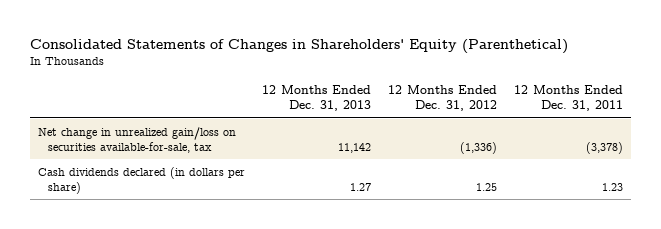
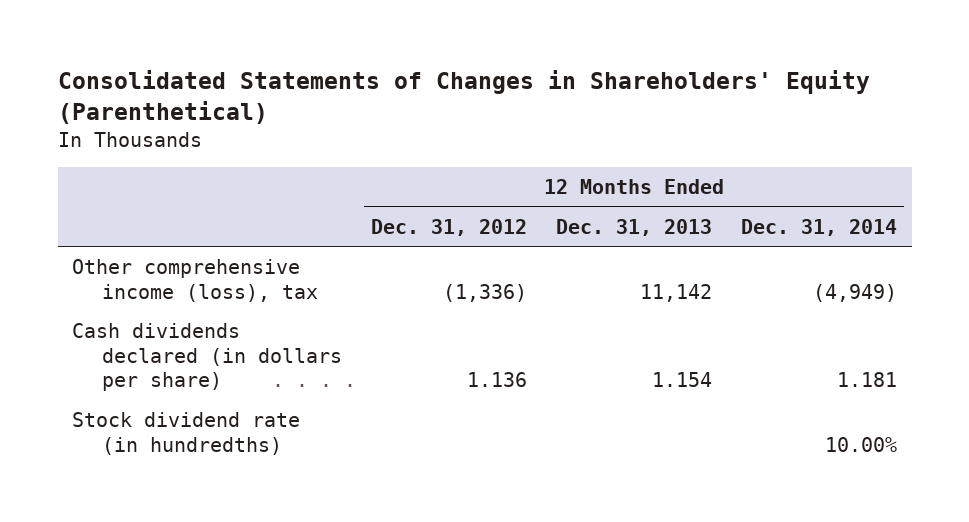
[513,84,623,112] 12 Months Ended Dec. 31, 2011 -> none
none -> [740,219,897,237] Dec. 31, 2014
[38,126,237,154] Net change in unrealized gain/loss on securities available-for-sale, tax -> [72,259,318,302] Other comprehensive income (loss), tax
[350,183,372,192] 1.27 -> [651,372,712,388] 1.154
[476,183,498,192] 1.25 -> [466,372,527,388] 1.136
none -> [72,412,301,455] Stock dividend rate (in hundredths)

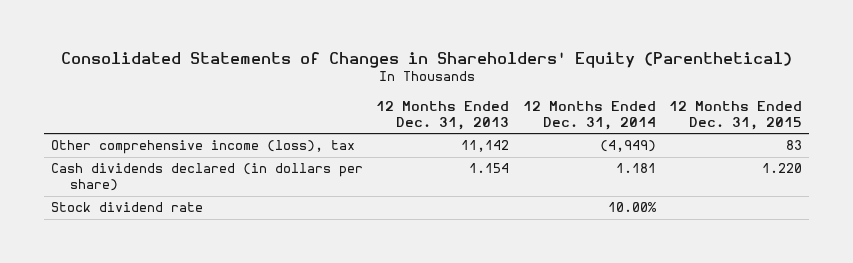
[370,219,527,237] Dec. 31, 2012 -> none
none -> [669,100,803,130] 12 Months Ended Dec. 31, 2015
[72,412,301,455] Stock dividend rate (in hundredths) -> [50,202,203,213] Stock dividend rate

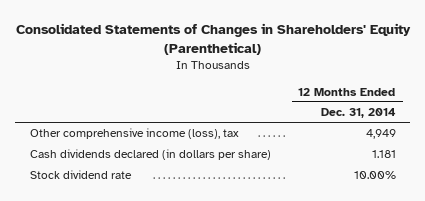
[376,100,510,130] 12 Months Ended Dec. 31, 2013 -> none
[669,100,803,130] 12 Months Ended Dec. 31, 2015 -> none
[599,140,656,153] (4,949) -> [365,129,396,140] 4,949

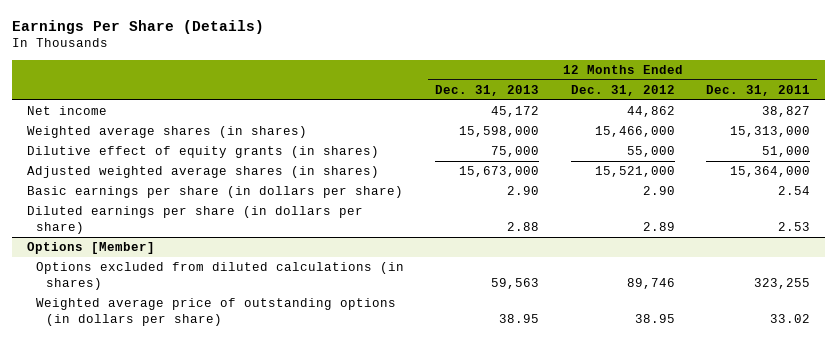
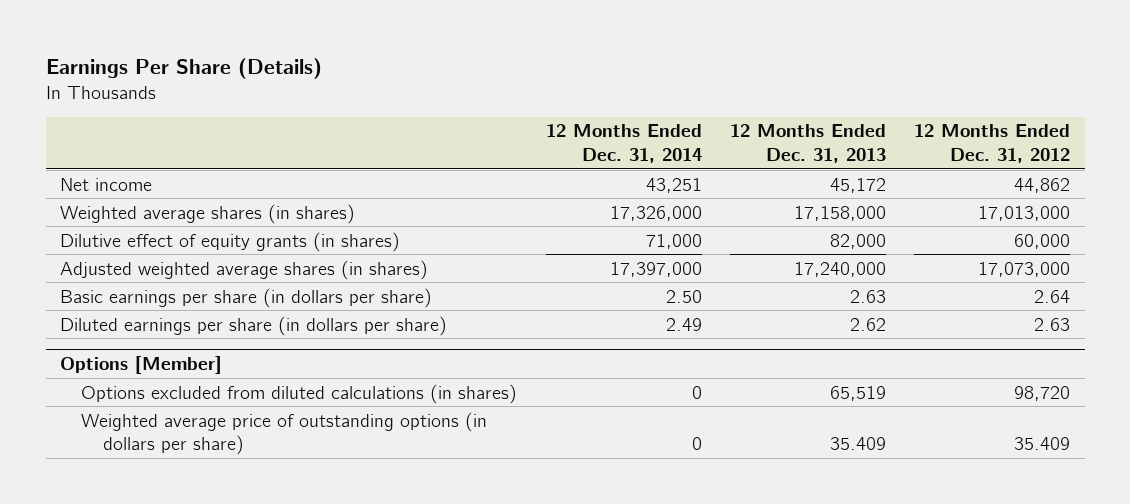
[705,84,810,96] Dec. 31, 2011 -> none
none -> [545,124,702,164] 12 Months Ended Dec. 31, 2014
[459,126,540,138] 15,598,000 -> [794,205,887,221] 17,158,000
[594,126,675,138] 15,466,000 -> [978,205,1071,221] 17,013,000
[491,146,540,158] 75,000 -> [830,233,887,249] 82,000
[626,146,675,158] 55,000 -> [1014,233,1071,249] 60,000
[459,166,540,178] 15,673,000 -> [794,261,887,277] 17,240,000
[594,166,675,178] 15,521,000 -> [978,261,1071,277] 17,073,000
[507,186,540,196] 2.90 -> [850,289,887,303] 2.63
[642,186,675,196] 2.90 -> [1034,289,1071,303] 2.64
[507,222,540,232] 2.88 -> [850,317,887,331] 2.62
[642,222,675,232] 2.89 -> [1034,317,1071,331] 2.63
[491,278,540,290] 59,563 -> [830,385,887,401] 65,519
[626,278,675,290] 89,746 -> [1014,385,1071,401] 98,720
[499,314,540,324] 38.95 -> [830,437,887,451] 35.409
[634,314,675,324] 38.95 -> [1014,437,1071,451] 35.409

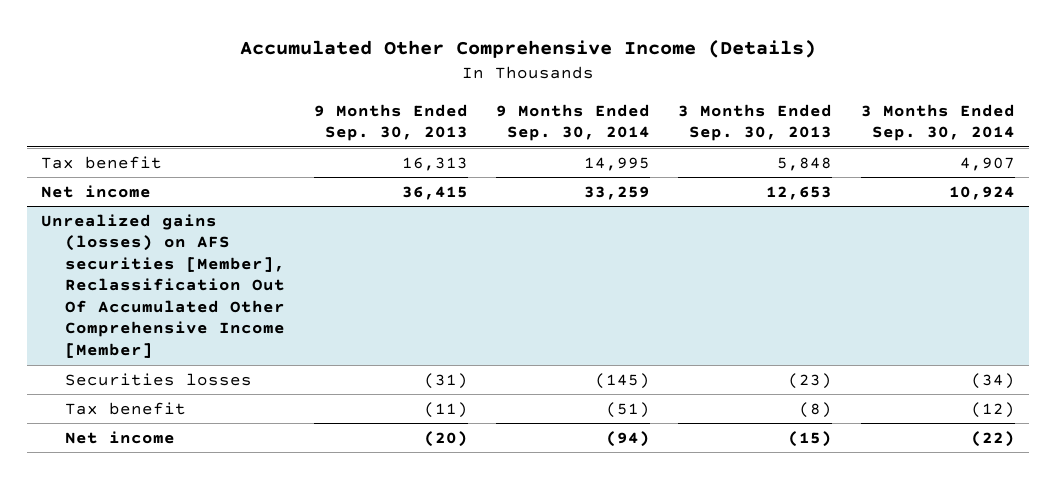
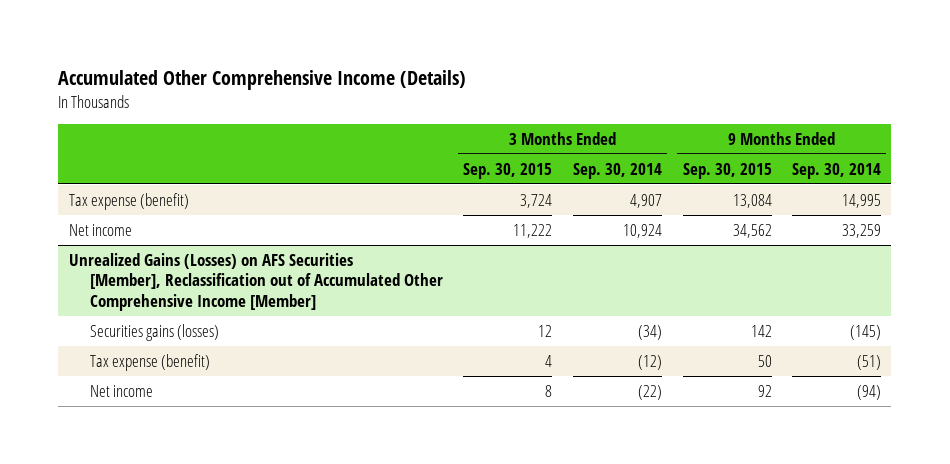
[313,103,468,142] 9 Months Ended Sep. 30, 2013 -> none
[678,103,833,142] 3 Months Ended Sep. 30, 2013 -> none
none -> [463,162,553,179] Sep. 30, 2015
none -> [682,162,772,179] Sep. 30, 2015
[40,155,162,169] Tax benefit -> [68,192,189,210] Tax expense (benefit)
[40,213,286,358] Unrealized gains (losses) on AFS securities [Member], Reclassification Out Of Accumulated Other Comprehensive Income [Member] -> [68,252,443,312] Unrealized Gains (Losses) on AFS Securities [Member], Reclassification out of Accumulated Other Comprehensive Income [Member]
[65,372,253,386] Securities losses -> [89,323,219,341] Securities gains (losses)
[65,401,187,415] Tax benefit -> [89,353,210,371] Tax expense (benefit)

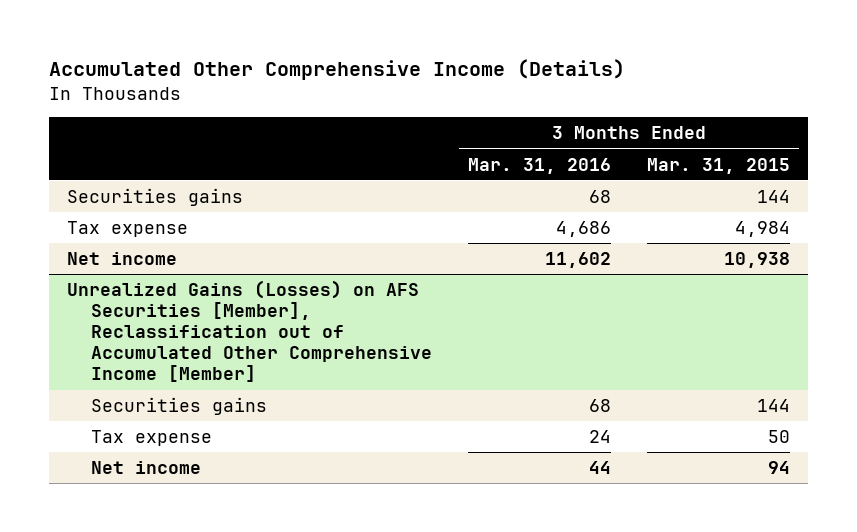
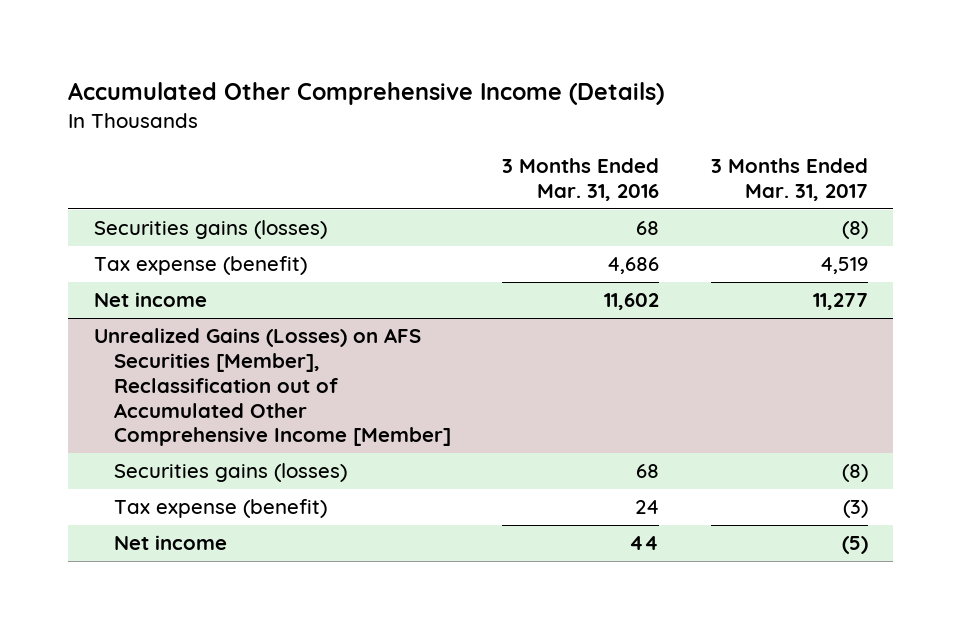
[646,157,790,174] Mar. 31, 2015 -> none
none -> [710,158,868,202] 3 Months Ended Mar. 31, 2017
[67,187,244,206] Securities gains -> [93,220,327,240] Securities gains (losses)
[67,220,189,237] Tax expense -> [93,256,307,276] Tax expense (benefit)
[90,396,267,415] Securities gains -> [114,463,348,483] Securities gains (losses)
[90,429,212,446] Tax expense -> [114,499,328,519] Tax expense (benefit)

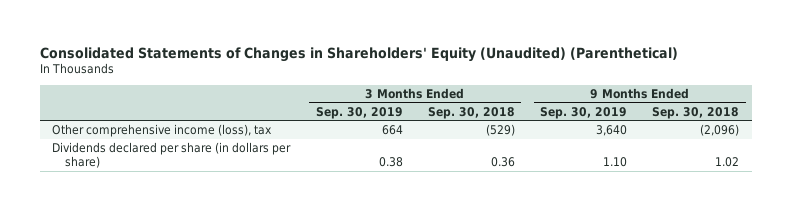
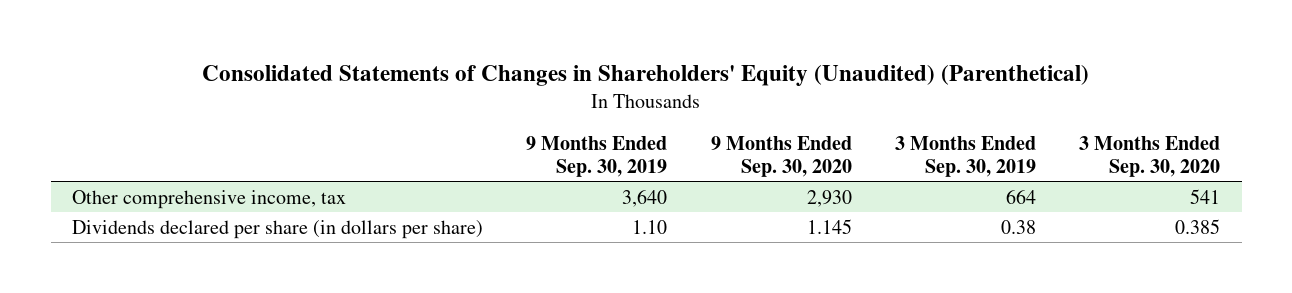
[427,106,515,119] Sep. 30, 2018 -> none
[652,106,740,119] Sep. 30, 2018 -> none
none -> [710,135,852,178] 9 Months Ended Sep. 30, 2020
none -> [1078,135,1220,178] 3 Months Ended Sep. 30, 2020
[52,124,273,138] Other comprehensive income (loss), tax -> [72,189,347,209] Other comprehensive income, tax

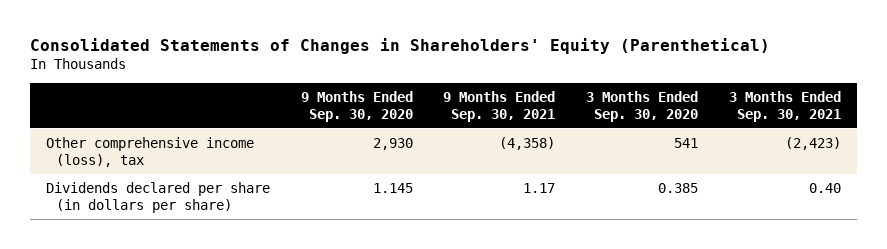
[202,65,1090,87] Consolidated Statements of Changes in Shareholders' Equity (Unaudited) (Parenthetical) -> [30,38,771,55] Consolidated Statements of Changes in Shareholders' Equity (Parenthetical)
[526,135,668,178] 9 Months Ended Sep. 30, 2019 -> none
[894,135,1036,178] 3 Months Ended Sep. 30, 2019 -> none
none -> [443,90,556,122] 9 Months Ended Sep. 30, 2021
none -> [729,90,842,122] 3 Months Ended Sep. 30, 2021
[72,189,347,209] Other comprehensive income, tax -> [45,136,254,167] Other comprehensive income (loss), tax

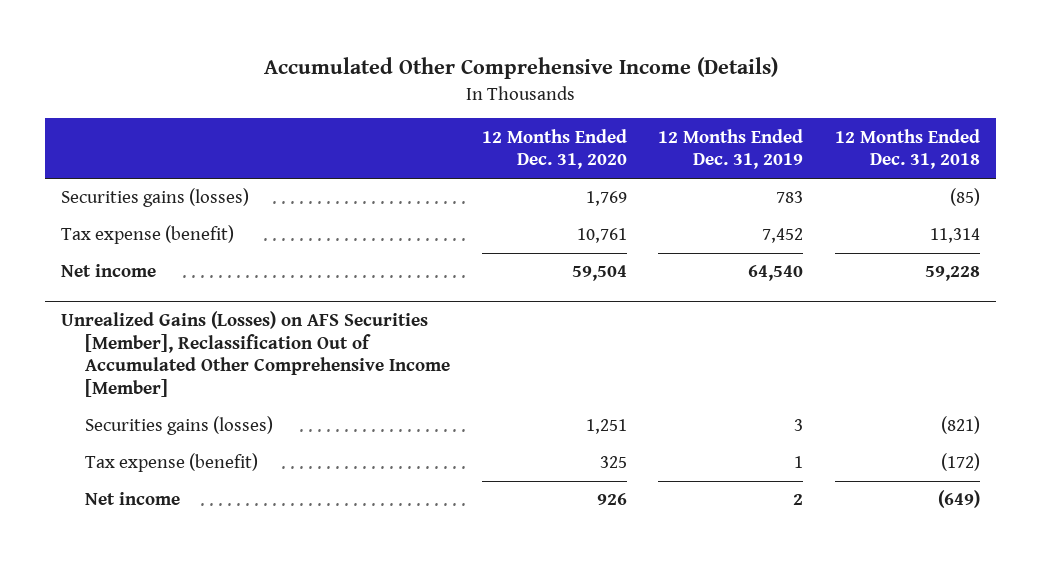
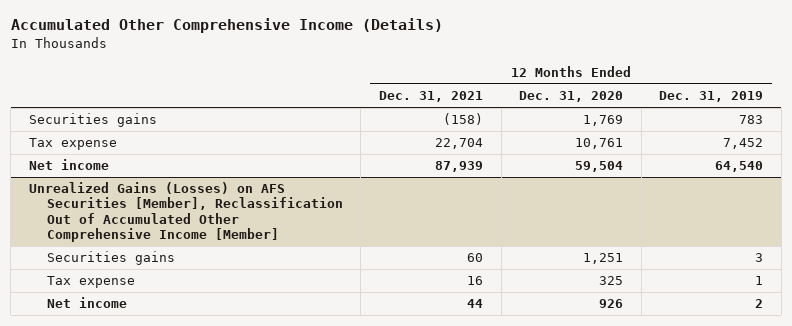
[835,128,981,170] 12 Months Ended Dec. 31, 2018 -> none
none -> [378,91,483,103] Dec. 31, 2021
[61,188,250,208] Securities gains (losses) -> [28,113,157,128] Securities gains
[61,225,235,245] Tax expense (benefit) -> [28,138,117,151] Tax expense
[84,416,273,436] Securities gains (losses) -> [46,251,175,266] Securities gains
[84,453,258,473] Tax expense (benefit) -> [46,276,135,289] Tax expense

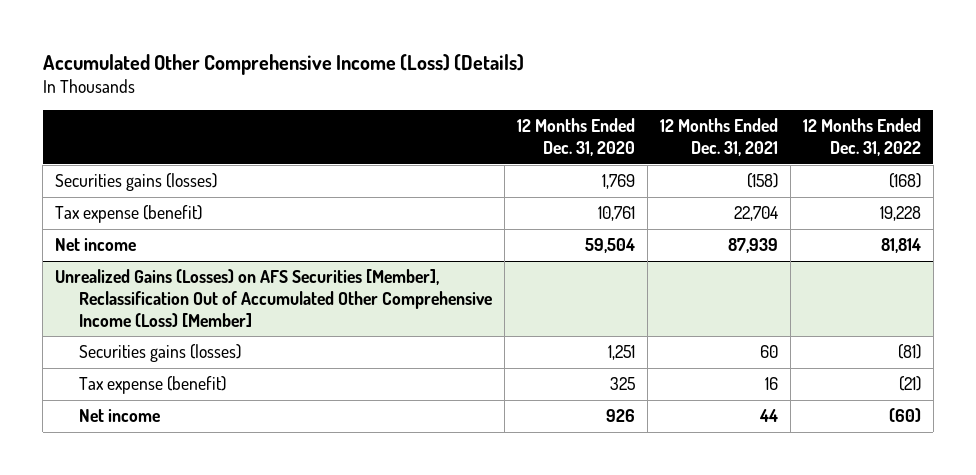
[10,18,443,34] Accumulated Other Comprehensive Income (Details) -> [42,53,524,75] Accumulated Other Comprehensive Income (Loss) (Details)
[659,91,764,103] Dec. 31, 2019 -> none
none -> [802,118,921,157] 12 Months Ended Dec. 31, 2022
[28,113,157,128] Securities gains -> [55,173,218,192] Securities gains (losses)
[28,138,117,151] Tax expense -> [55,205,203,224] Tax expense (benefit)
[28,182,343,242] Unrealized Gains (Losses) on AFS Securities [Member], Reclassification Out of Accumulated Other Comprehensive Income [Member] -> [55,269,493,327] Unrealized Gains (Losses) on AFS Securities [Member], Reclassification Out of Accumulated Other Comprehensive Income (Loss) [Member]
[46,251,175,266] Securities gains -> [79,344,242,363] Securities gains (losses)
[46,276,135,289] Tax expense -> [79,376,227,395] Tax expense (benefit)

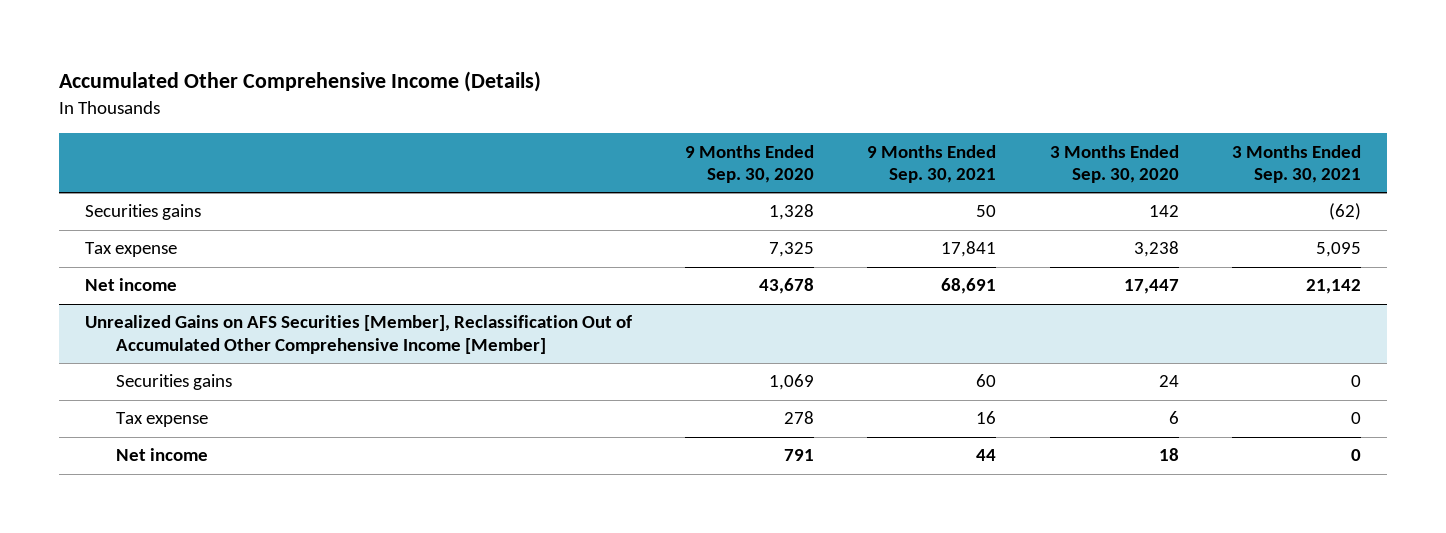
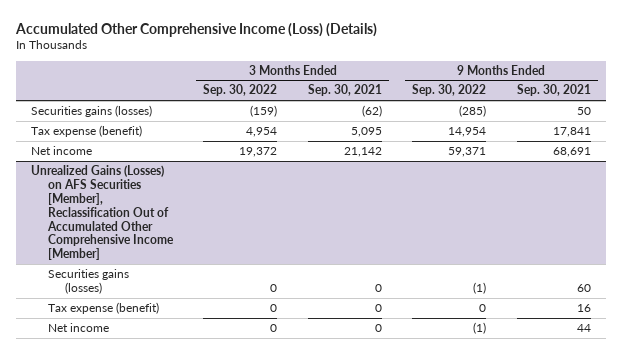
[58,71,541,93] Accumulated Other Comprehensive Income (Details) -> [14,22,377,37] Accumulated Other Comprehensive Income (Loss) (Details)
[685,144,815,184] 9 Months Ended Sep. 30, 2020 -> none
[1049,144,1179,184] 3 Months Ended Sep. 30, 2020 -> none
none -> [203,84,278,97] Sep. 30, 2022
none -> [412,84,487,97] Sep. 30, 2022
[85,204,202,221] Securities gains -> [30,105,152,118] Securities gains (losses)
[85,242,178,258] Tax expense -> [30,125,142,138] Tax expense (benefit)
[85,315,633,354] Unrealized Gains on AFS Securities [Member], Reclassification Out of Accumulated Other Comprehensive Income [Member] -> [30,165,175,261] Unrealized Gains (Losses) on AFS Securities [Member], Reclassification Out of Accumulated Other Comprehensive Income [Member]
[115,374,232,391] Securities gains -> [48,269,130,294] Securities gains (losses)
[115,412,208,428] Tax expense -> [48,302,160,315] Tax expense (benefit)

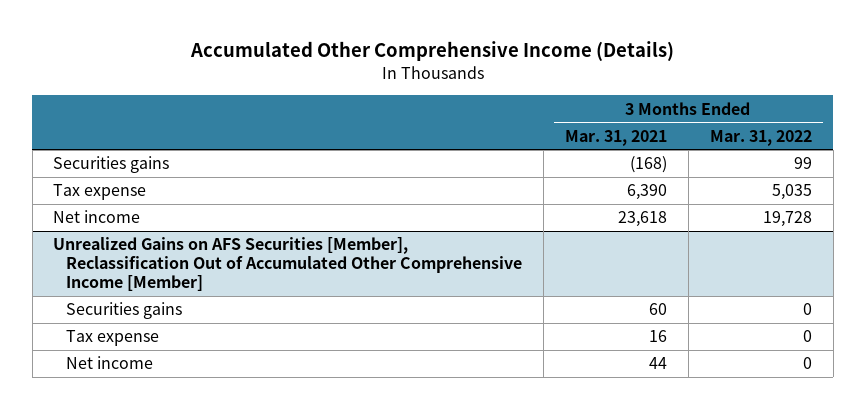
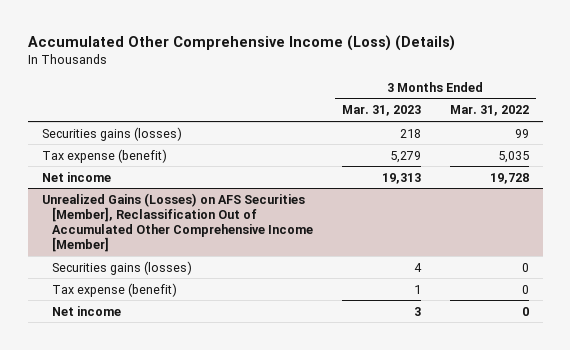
[189,41,674,62] Accumulated Other Comprehensive Income (Details) -> [27,35,455,52] Accumulated Other Comprehensive Income (Loss) (Details)
[564,129,667,146] Mar. 31, 2021 -> none
none -> [341,105,421,117] Mar. 31, 2023
[53,156,170,174] Securities gains -> [41,126,182,141] Securities gains (losses)
[53,184,147,201] Tax expense -> [41,148,167,163] Tax expense (benefit)
[53,237,523,292] Unrealized Gains on AFS Securities [Member], Reclassification Out of Accumulated Other Comprehensive Income [Member] -> [41,192,314,252] Unrealized Gains (Losses) on AFS Securities [Member], Reclassification Out of Accumulated Other Comprehensive Income [Member]
[66,302,183,320] Securities gains -> [52,260,193,275] Securities gains (losses)
[66,330,160,347] Tax expense -> [52,282,178,297] Tax expense (benefit)

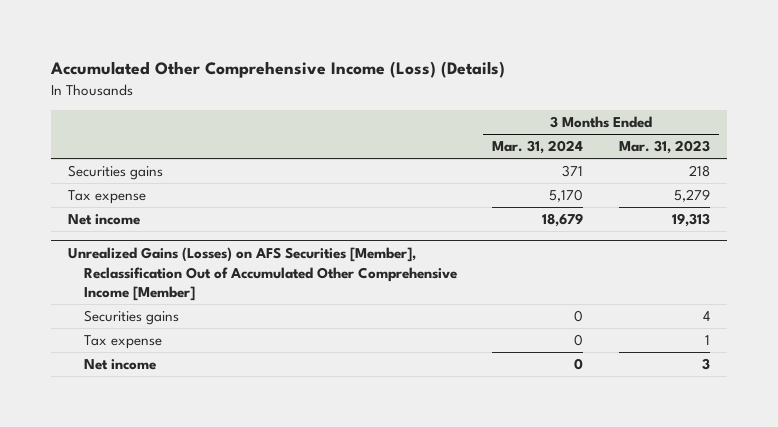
[449,105,529,117] Mar. 31, 2022 -> none
none -> [492,140,584,155] Mar. 31, 2024
[41,126,182,141] Securities gains (losses) -> [68,165,164,181] Securities gains
[41,148,167,163] Tax expense (benefit) -> [68,190,147,205] Tax expense
[52,260,193,275] Securities gains (losses) -> [83,310,179,326] Securities gains
[52,282,178,297] Tax expense (benefit) -> [83,335,162,350] Tax expense

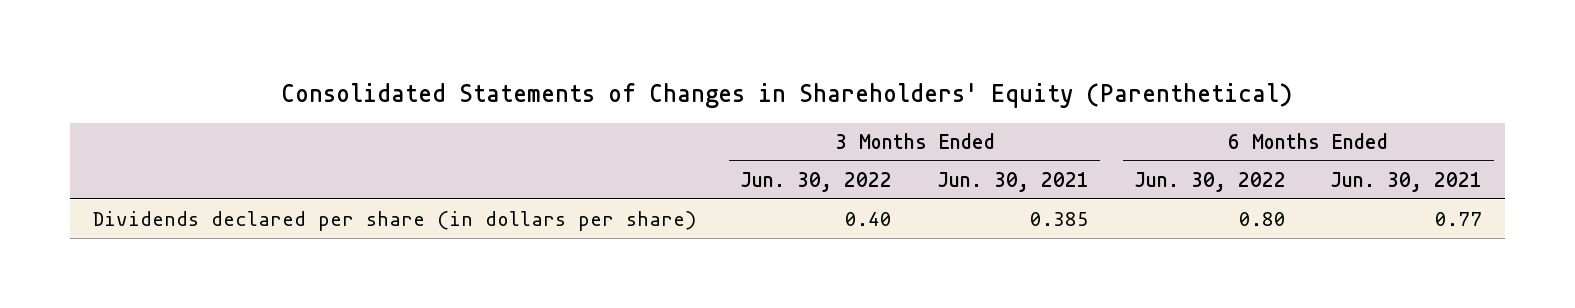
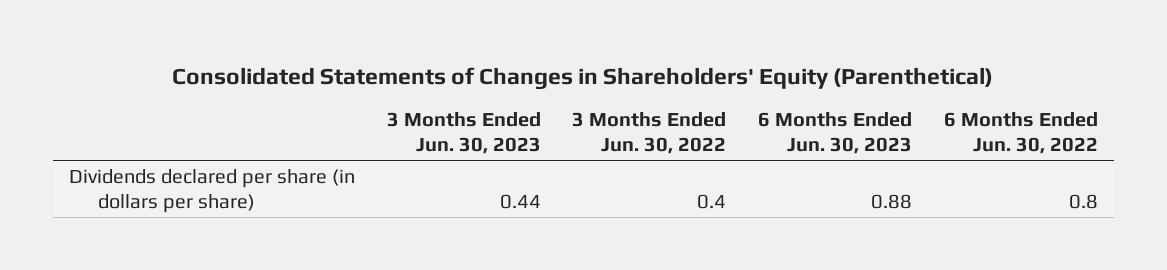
[936,172,1089,193] Jun. 30, 2021 -> none
[1330,172,1483,193] Jun. 30, 2021 -> none
none -> [386,112,541,154] 3 Months Ended Jun. 30, 2023
none -> [758,112,913,154] 6 Months Ended Jun. 30, 2023
[845,212,893,227] 0.40 -> [697,193,727,209] 0.4
[1238,212,1286,227] 0.80 -> [1068,193,1098,209] 0.8

